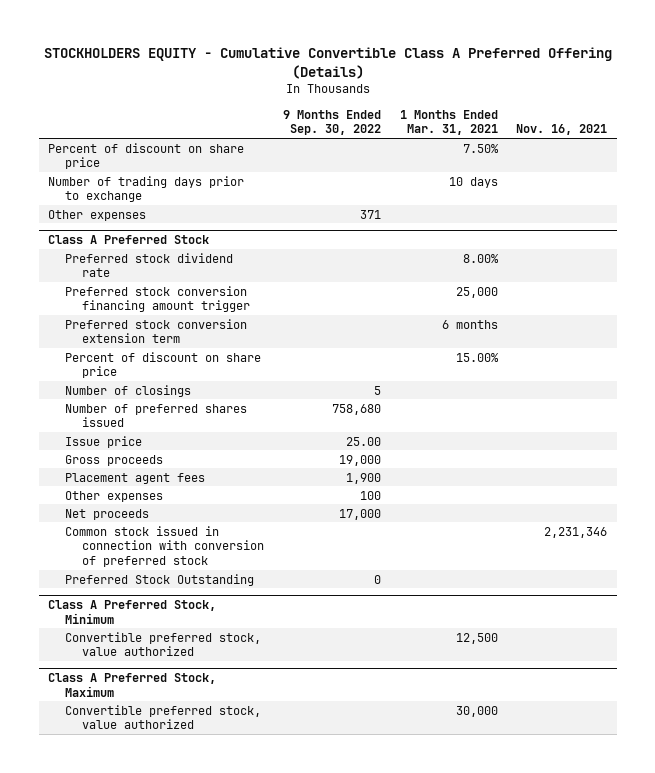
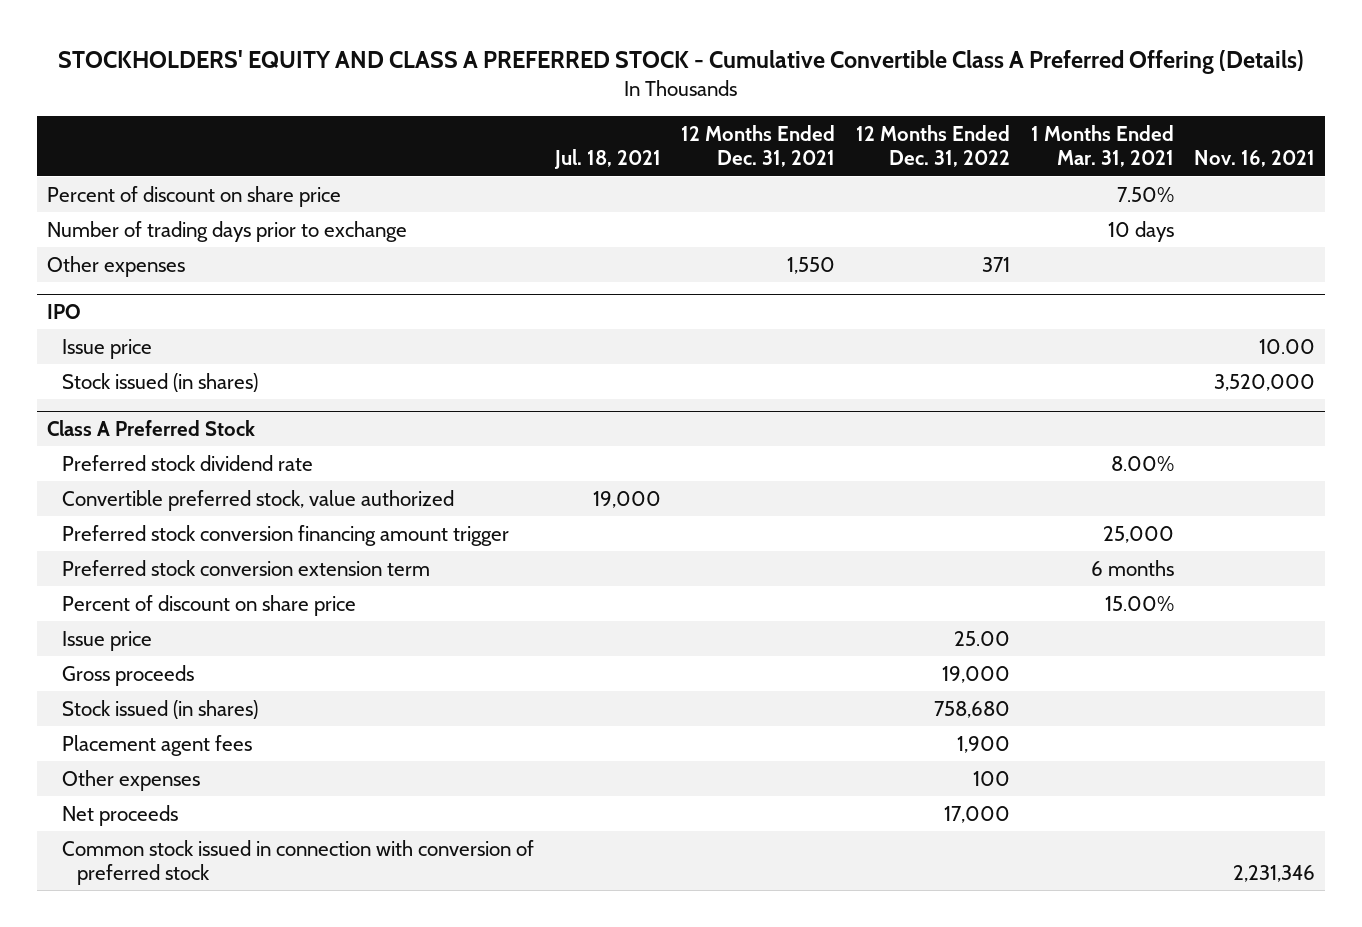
[43,46,612,79] STOCKHOLDERS EQUITY - Cumulative Convertible Class A Preferred Offering (Details) -> [58,50,1305,75] STOCKHOLDERS' EQUITY AND CLASS A PREFERRED STOCK - Cumulative Convertible Class A Preferred Offering (Details)
[282,109,381,136] 9 Months Ended Sep. 30, 2022 -> none
none -> [553,149,661,170] Jul. 18, 2021
none -> [681,124,836,168] 12 Months Ended Dec. 31, 2021
none -> [856,124,1011,168] 12 Months Ended Dec. 31, 2022
none -> [47,303,82,319] IPO
none -> [62,338,153,359] Issue price
none -> [62,372,259,392] Stock issued (in shares)
none -> [62,489,455,511] Convertible preferred stock, value authorized
[65,384,192,397] Number of closings -> none
[65,403,248,428] Number of preferred shares issued -> none
none -> [62,699,259,719] Stock issued (in shares)
[65,573,255,586] Preferred Stock Outstanding -> none
[48,599,217,624] Class A Preferred Stock, Minimum -> none
[65,631,262,657] Convertible preferred stock, value authorized -> none
[48,672,217,697] Class A Preferred Stock, Maximum -> none
[65,704,262,730] Convertible preferred stock, value authorized -> none

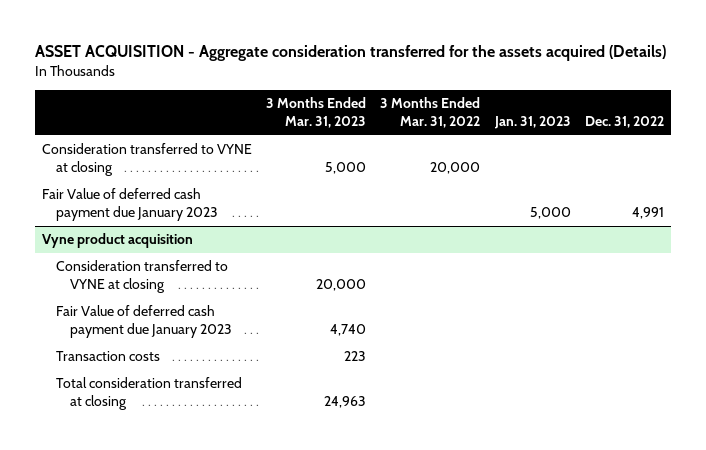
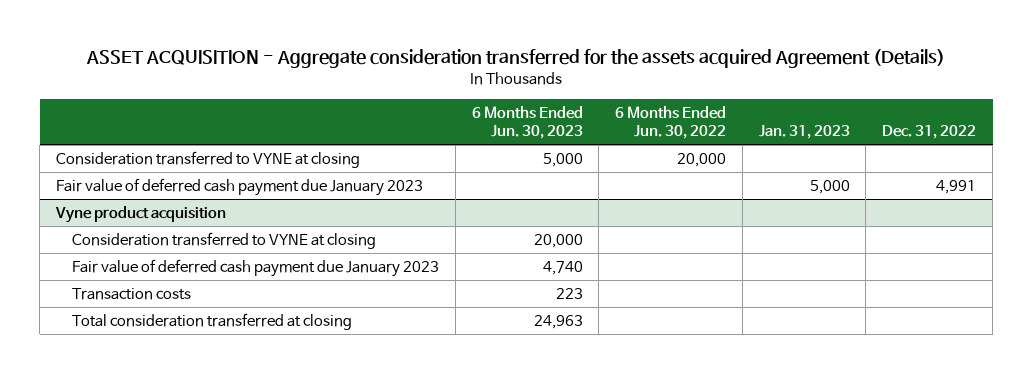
[34,44,666,61] ASSET ACQUISITION - Aggregate consideration transferred for the assets acquired (Details) -> [86,49,946,69] ASSET ACQUISITION - Aggregate consideration transferred for the assets acquired Agreement (Details)
[266,97,367,129] 3 Months Ended Mar. 31, 2023 -> none
[380,97,481,129] 3 Months Ended Mar. 31, 2022 -> none
none -> [471,106,583,139] 6 Months Ended Jun. 30, 2023
none -> [615,106,727,139] 6 Months Ended Jun. 30, 2022
[41,188,218,222] Fair Value of deferred cash payment due January 2023 -> [55,178,423,197] Fair value of deferred cash payment due January 2023
[55,305,232,339] Fair Value of deferred cash payment due January 2023 -> [72,259,440,278] Fair value of deferred cash payment due January 2023

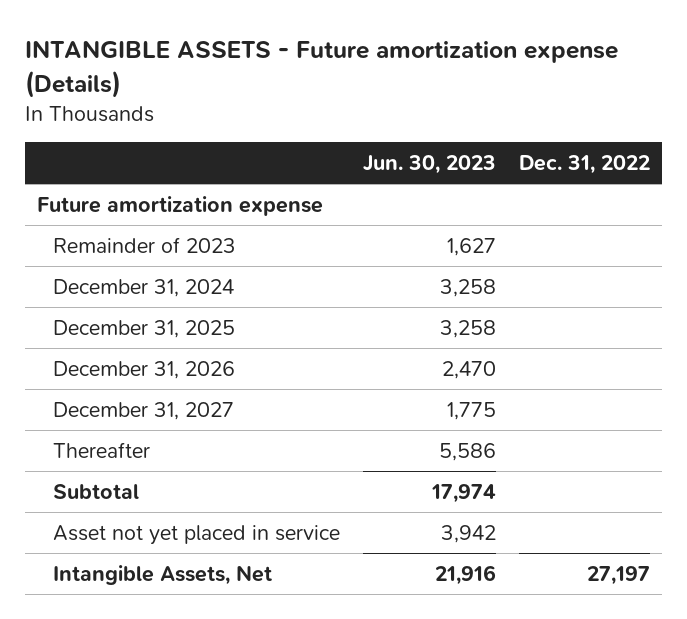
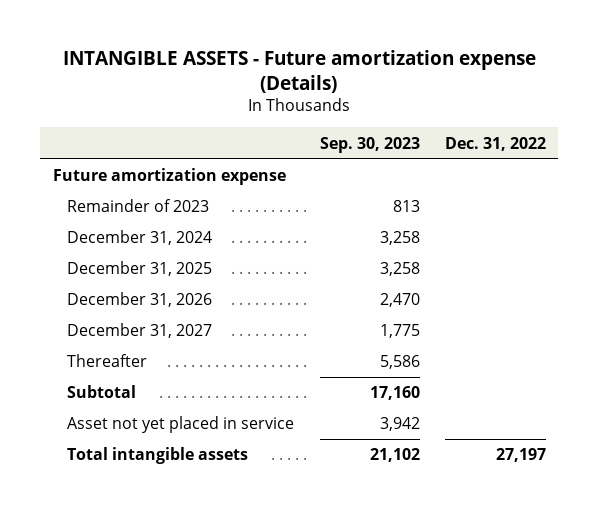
[363,154,497,174] Jun. 30, 2023 -> none
none -> [319,136,420,153] Sep. 30, 2023
[53,564,273,585] Intangible Assets, Net -> [67,447,249,465] Total intangible assets

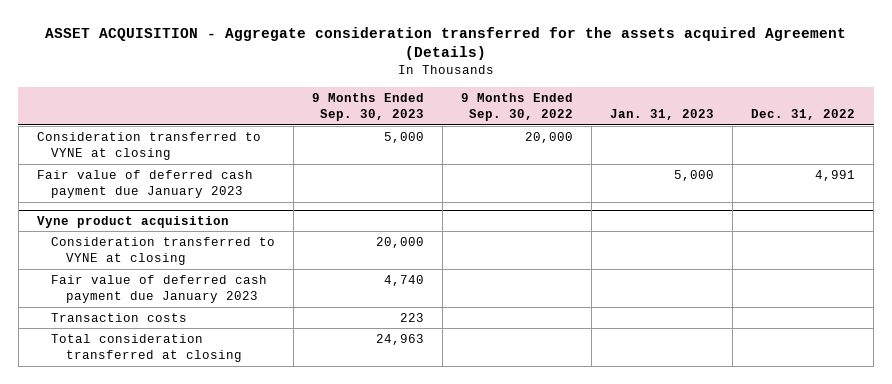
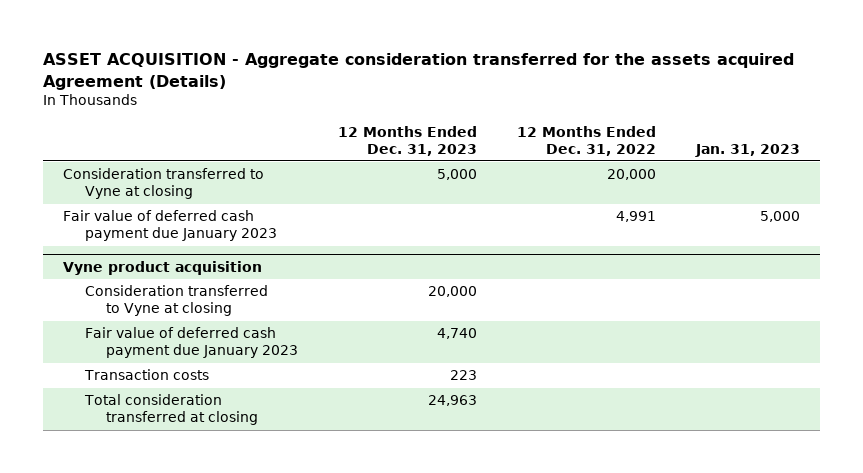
[312,92,425,122] 9 Months Ended Sep. 30, 2023 -> none
[461,92,574,122] 9 Months Ended Sep. 30, 2022 -> none
[751,109,856,121] Dec. 31, 2022 -> none
none -> [338,125,478,156] 12 Months Ended Dec. 31, 2023
none -> [517,125,657,156] 12 Months Ended Dec. 31, 2022
[36,131,261,161] Consideration transferred to VYNE at closing -> [63,168,265,200] Consideration transferred to Vyne at closing
[51,236,276,266] Consideration transferred to VYNE at closing -> [84,285,268,317] Consideration transferred to Vyne at closing

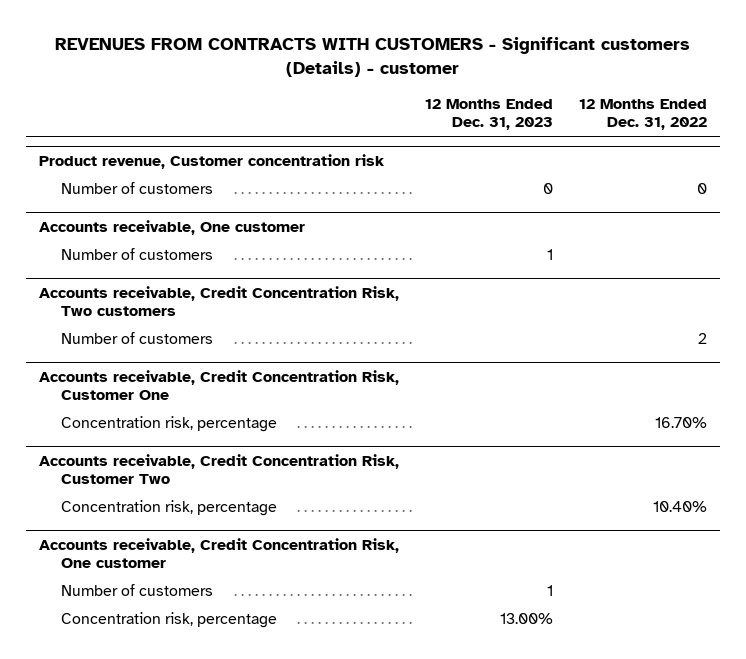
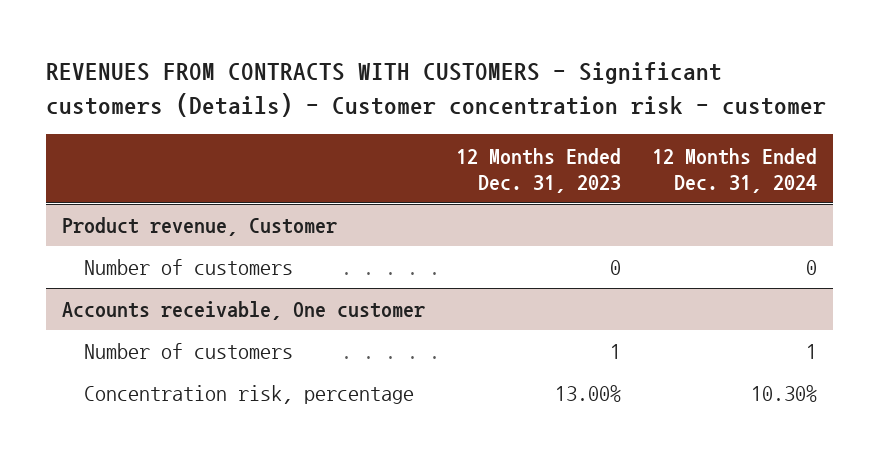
[55,36,691,77] REVENUES FROM CONTRACTS WITH CUSTOMERS - Significant customers (Details) - customer -> [45,62,826,117] REVENUES FROM CONTRACTS WITH CUSTOMERS - Significant customers (Details) - Customer concentration risk - customer
[579,98,708,131] 12 Months Ended Dec. 31, 2022 -> none
none -> [652,147,818,193] 12 Months Ended Dec. 31, 2024
[38,153,385,169] Product revenue, Customer concentration risk -> [61,217,337,237] Product revenue, Customer
[38,285,399,317] Accounts receivable, Credit Concentration Risk, Two customers -> none
[60,332,213,345] Number of customers -> none
[38,369,399,401] Accounts receivable, Credit Concentration Risk, Customer One -> none
[60,416,277,433] Concentration risk, percentage -> none
[38,453,399,485] Accounts receivable, Credit Concentration Risk, Customer Two -> none
[60,500,277,517] Concentration risk, percentage -> none
[38,537,399,569] Accounts receivable, Credit Concentration Risk, One customer -> none
[60,584,213,597] Number of customers -> none
[60,612,277,629] Concentration risk, percentage -> none
none -> [83,385,414,405] Concentration risk, percentage

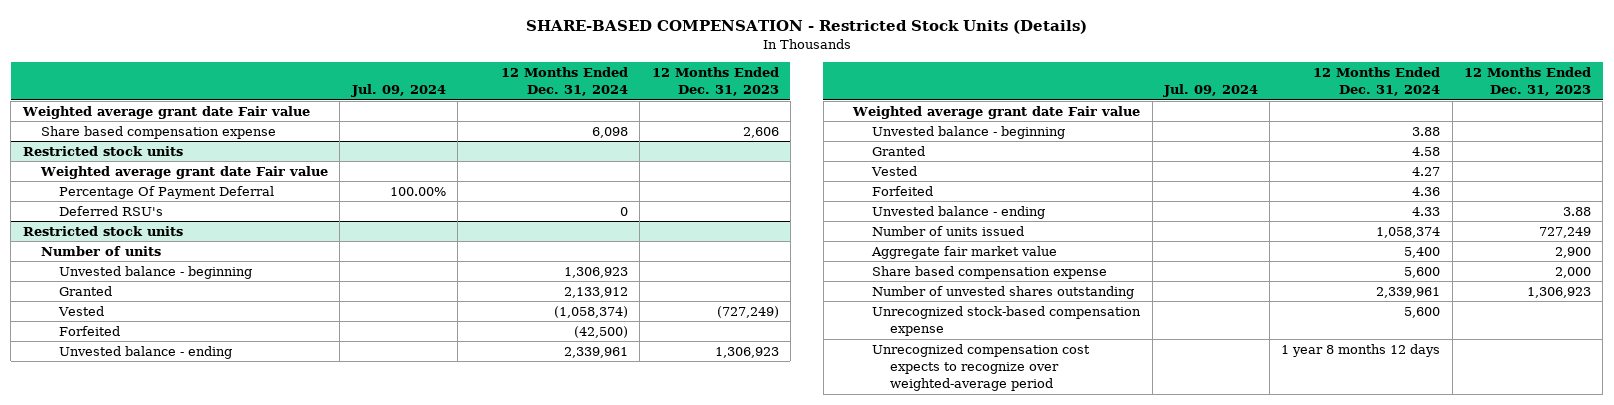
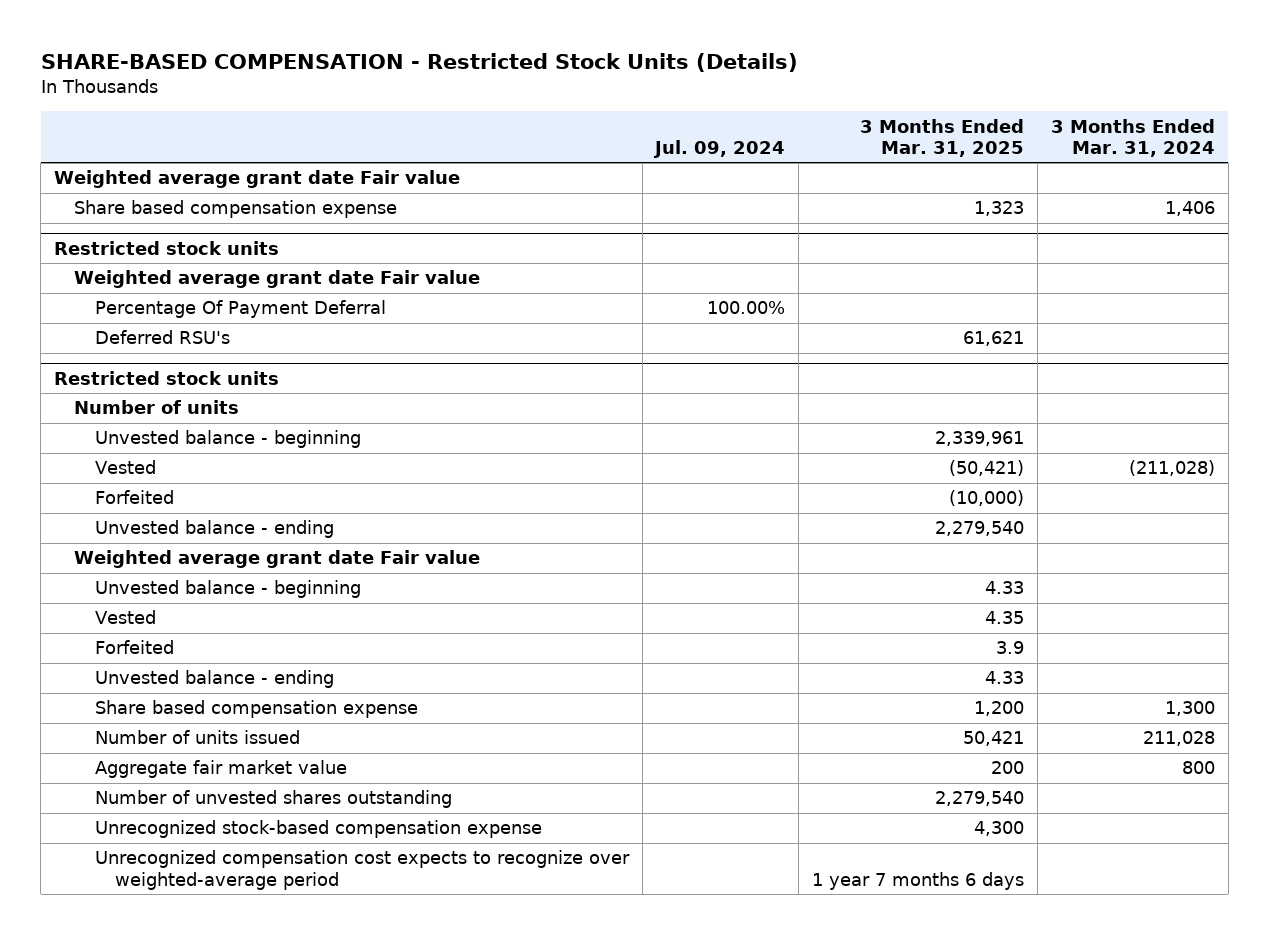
[501,67,629,97] 12 Months Ended Dec. 31, 2024 -> none
[651,67,779,97] 12 Months Ended Dec. 31, 2023 -> none
none -> [860,118,1025,157] 3 Months Ended Mar. 31, 2025
none -> [1050,118,1215,157] 3 Months Ended Mar. 31, 2024
[59,286,113,297] Granted -> none
[871,146,925,157] Granted -> none
[871,266,1107,280] Share based compensation expense -> [94,700,418,719] Share based compensation expense

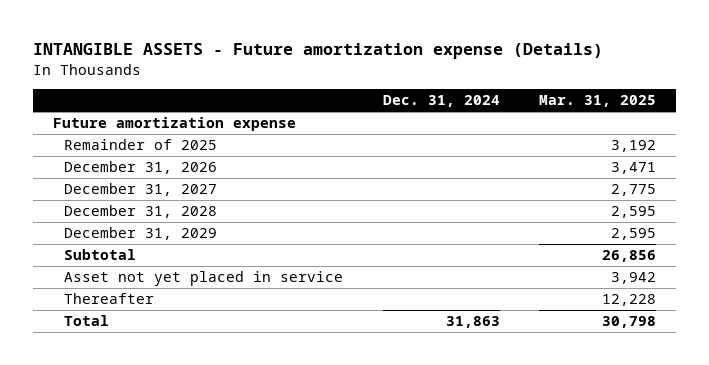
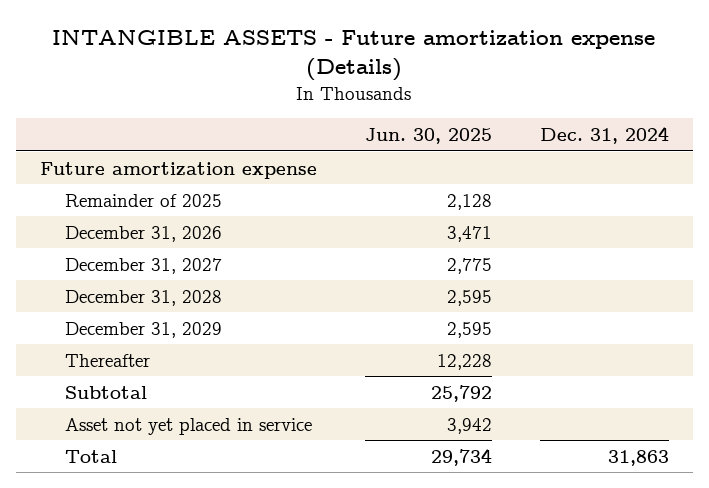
[539,95,657,108] Mar. 31, 2025 -> none
none -> [364,127,492,144] Jun. 30, 2025
[64,293,155,305] Thereafter -> [64,353,150,367] Thereafter

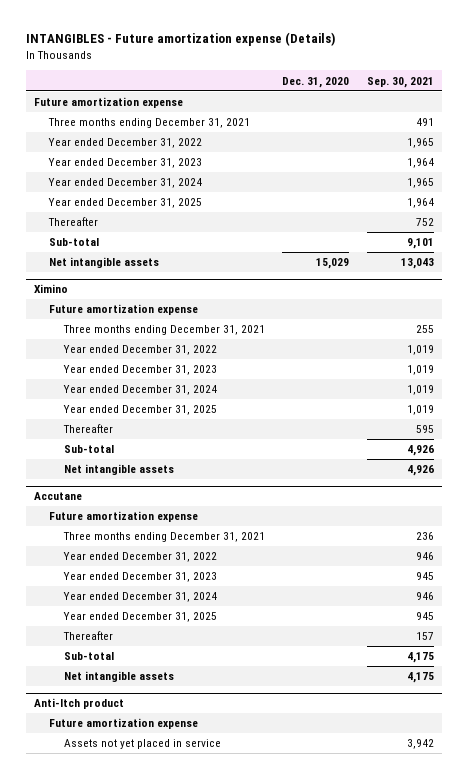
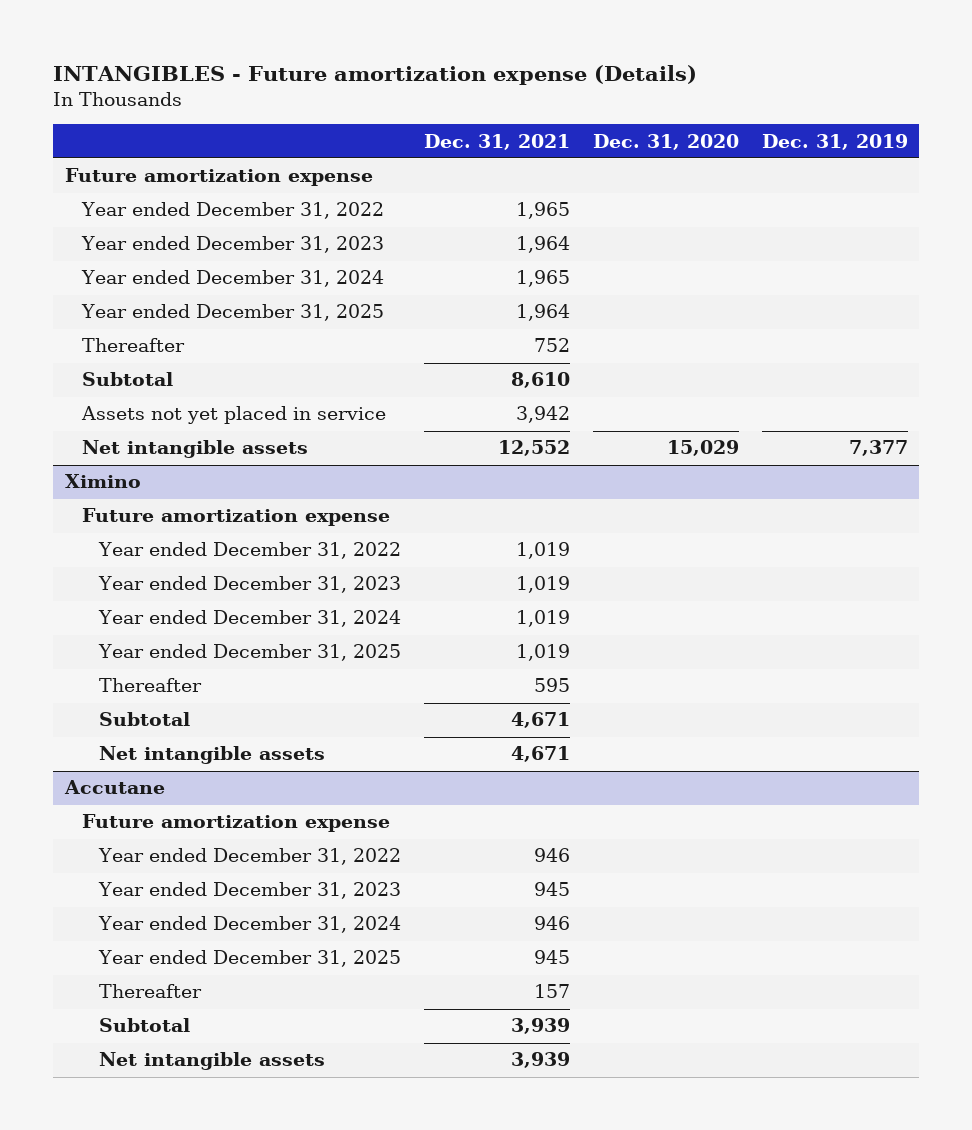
[366,76,434,88] Sep. 30, 2021 -> none
none -> [423,133,570,150] Dec. 31, 2021
none -> [761,133,908,150] Dec. 31, 2019
[48,118,251,129] Three months ending December 31, 2021 -> none
[49,238,100,247] Sub-total -> [81,372,173,387] Subtotal
none -> [80,406,386,425] Assets not yet placed in service
[63,325,266,336] Three months ending December 31, 2021 -> none
[64,445,115,454] Sub-total -> [98,712,190,727] Subtotal
[63,532,266,543] Three months ending December 31, 2021 -> none
[64,652,115,661] Sub-total -> [98,1018,190,1033] Subtotal
[34,698,125,710] Anti-Itch product -> none
[49,718,199,730] Future amortization expense -> none
[64,739,222,750] Assets not yet placed in service -> none

